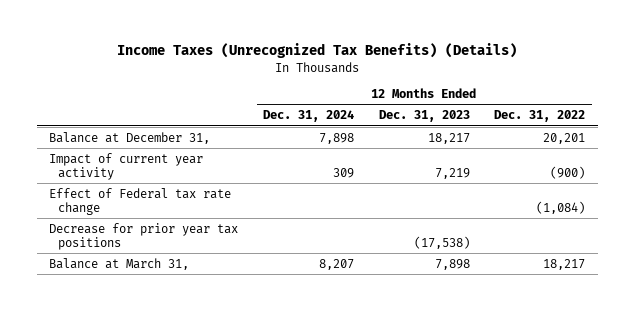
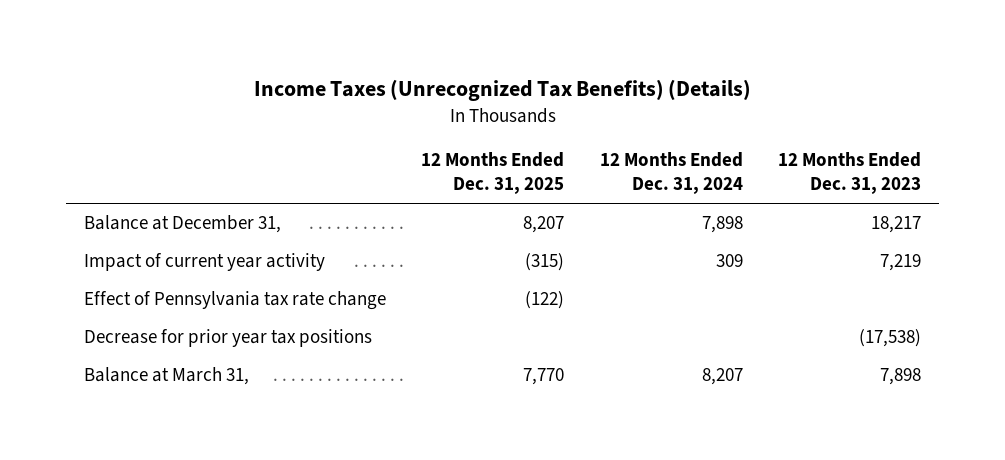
[494,110,586,123] Dec. 31, 2022 -> none
none -> [421,152,565,195] 12 Months Ended Dec. 31, 2025
[49,187,232,215] Effect of Federal tax rate change -> [84,291,387,311] Effect of Pennsylvania tax rate change

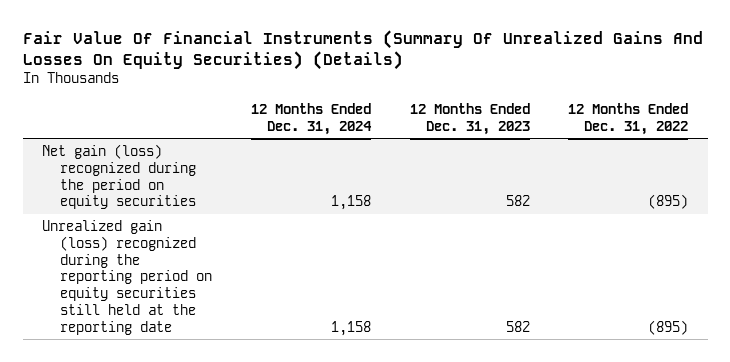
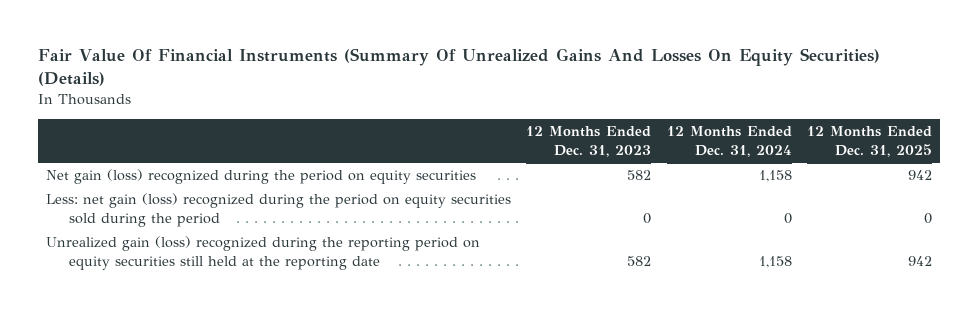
[568,102,689,135] 12 Months Ended Dec. 31, 2022 -> none
none -> [806,125,932,158] 12 Months Ended Dec. 31, 2025
none -> [46,193,512,228] Less: net gain (loss) recognized during the period on equity securities sold during the period

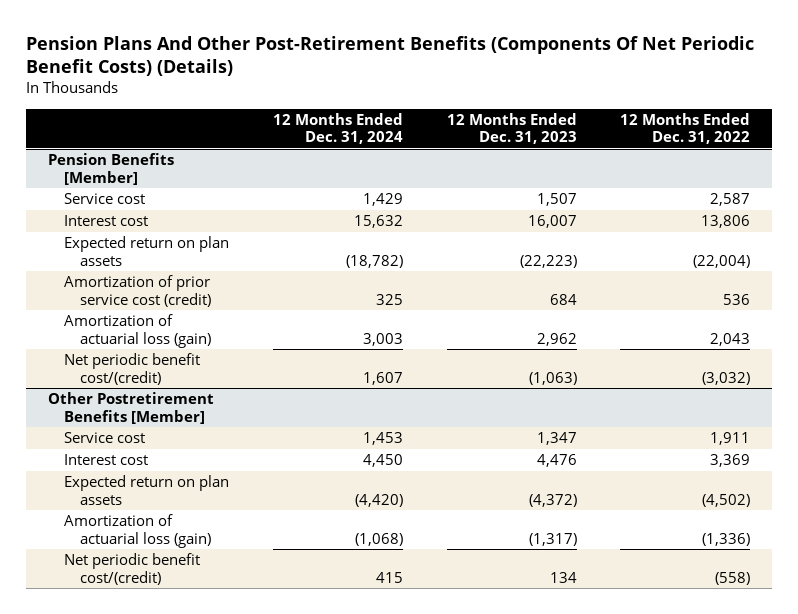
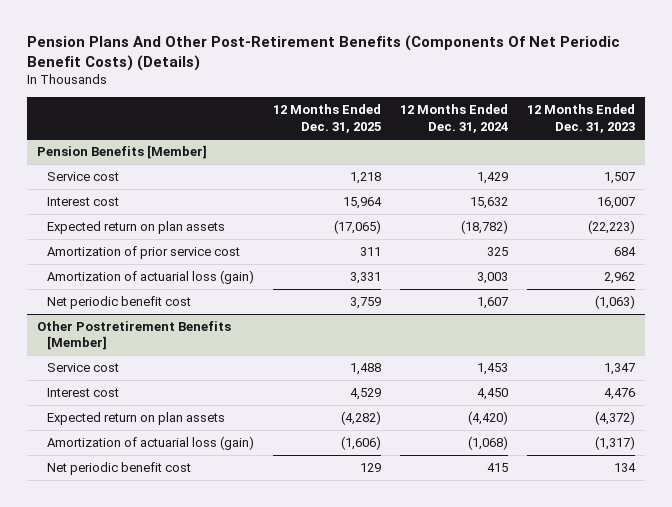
[620,112,751,145] 12 Months Ended Dec. 31, 2022 -> none
none -> [272,104,381,133] 12 Months Ended Dec. 31, 2025
[63,275,211,307] Amortization of prior service cost (credit) -> [46,245,240,259] Amortization of prior service cost
[63,353,200,385] Net periodic benefit cost/(credit) -> [46,295,191,309] Net periodic benefit cost
[63,553,200,585] Net periodic benefit cost/(credit) -> [46,461,191,475] Net periodic benefit cost

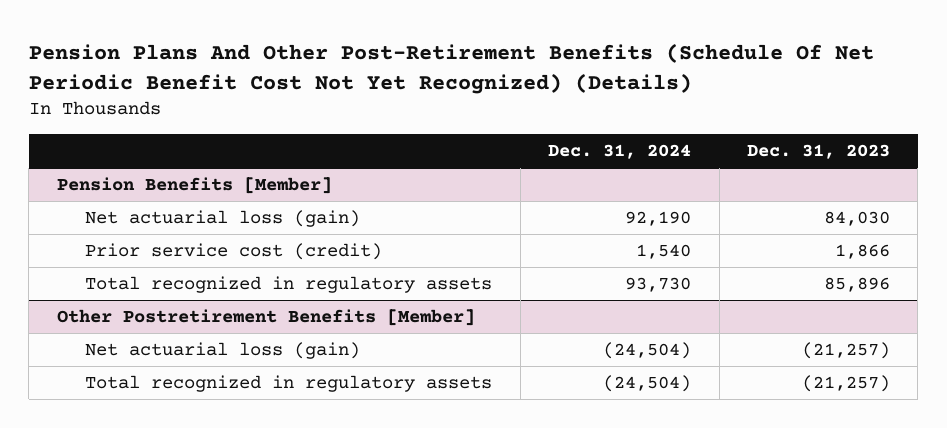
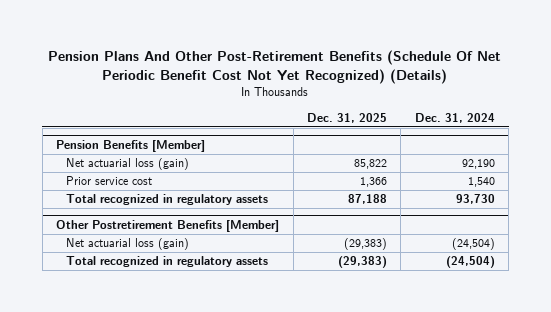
[747,143,891,159] Dec. 31, 2023 -> none
none -> [306,113,387,124] Dec. 31, 2025
[85,243,383,261] Prior service cost (credit) -> [66,176,153,186] Prior service cost

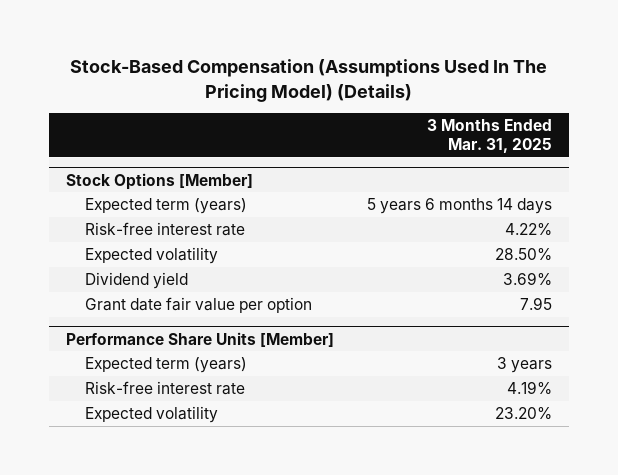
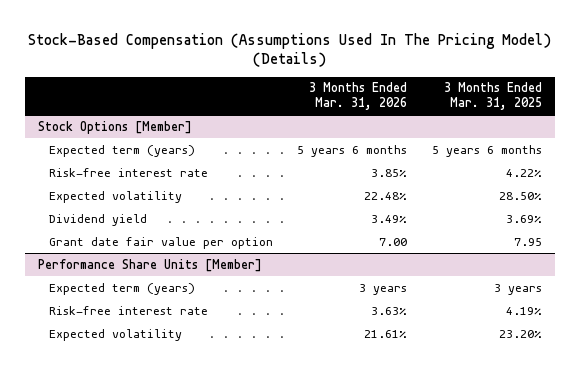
none -> [309,82,408,111] 3 Months Ended Mar. 31, 2026
[367,198,553,215] 5 years 6 months 14 days -> [432,144,543,157] 5 years 6 months

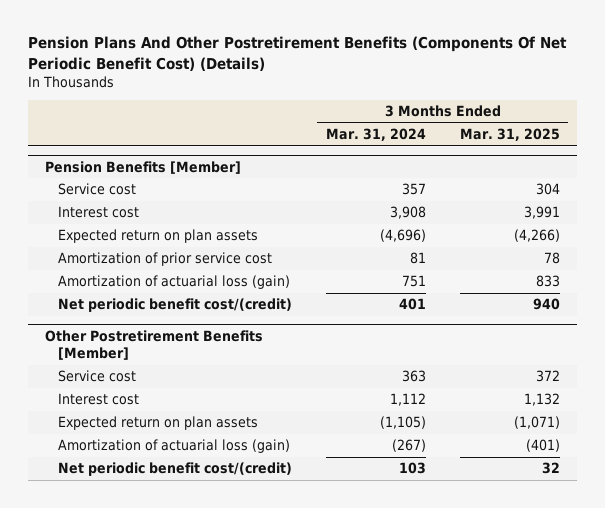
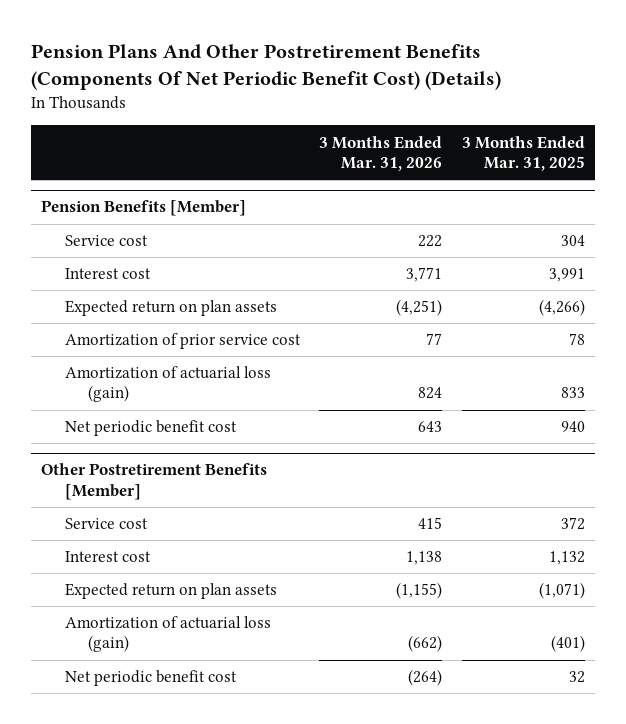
[325,128,426,142] Mar. 31, 2024 -> none
none -> [319,135,443,171] 3 Months Ended Mar. 31, 2026
[57,298,292,313] Net periodic benefit cost/(credit) -> [64,420,237,437] Net periodic benefit cost
[57,462,292,477] Net periodic benefit cost/(credit) -> [64,670,237,687] Net periodic benefit cost

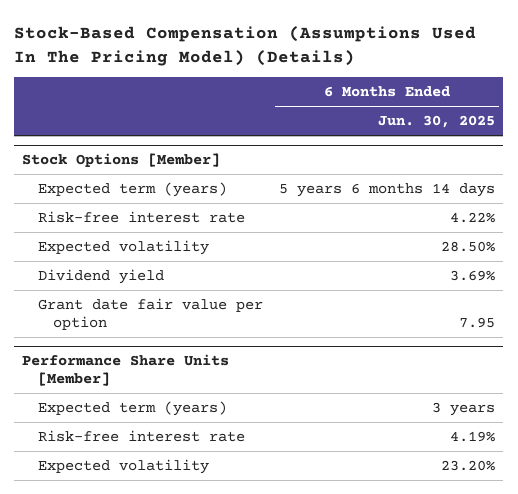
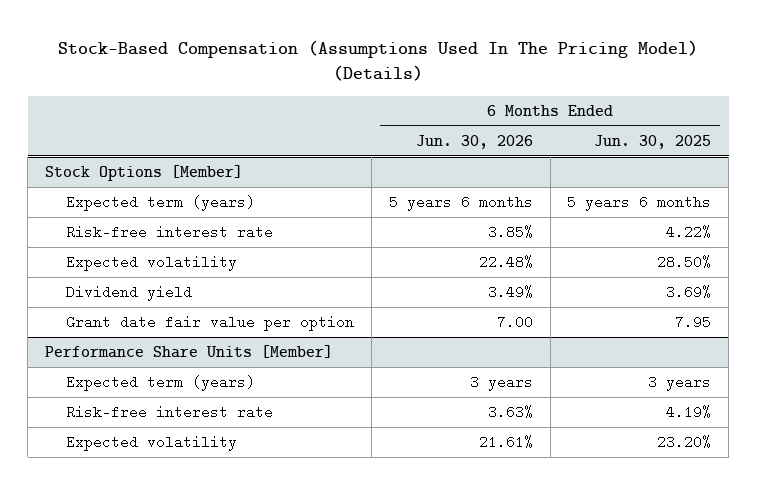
none -> [415,134,533,149] Jun. 30, 2026
[279,183,496,198] 5 years 6 months 14 days -> [567,195,712,212] 5 years 6 months

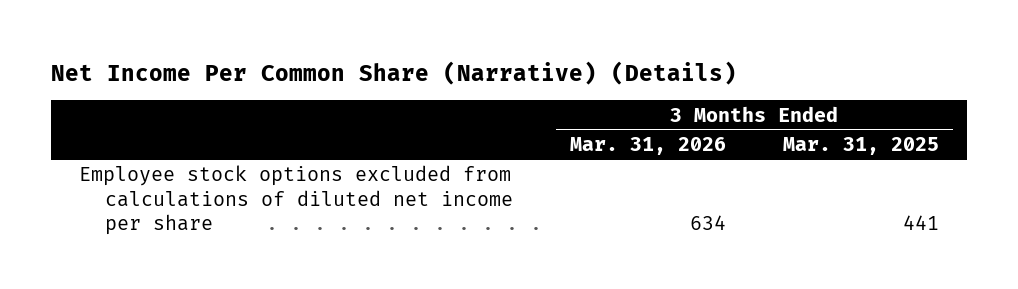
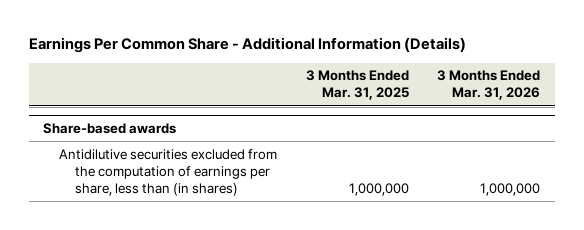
[51,61,738,86] Net Income Per Common Share (Narrative) (Details) -> [28,37,466,54] Earnings Per Common Share - Additional Information (Details)
none -> [43,123,177,135] Share-based awards
[79,165,514,236] Employee stock options excluded from calculations of diluted net income per share -> [59,148,278,196] Antidilutive securities excluded from the computation of earnings per share, less than (in shares)
[690,215,727,231] 634 -> [480,182,541,196] 1,000,000
[902,215,939,231] 441 -> [348,182,409,196] 1,000,000

